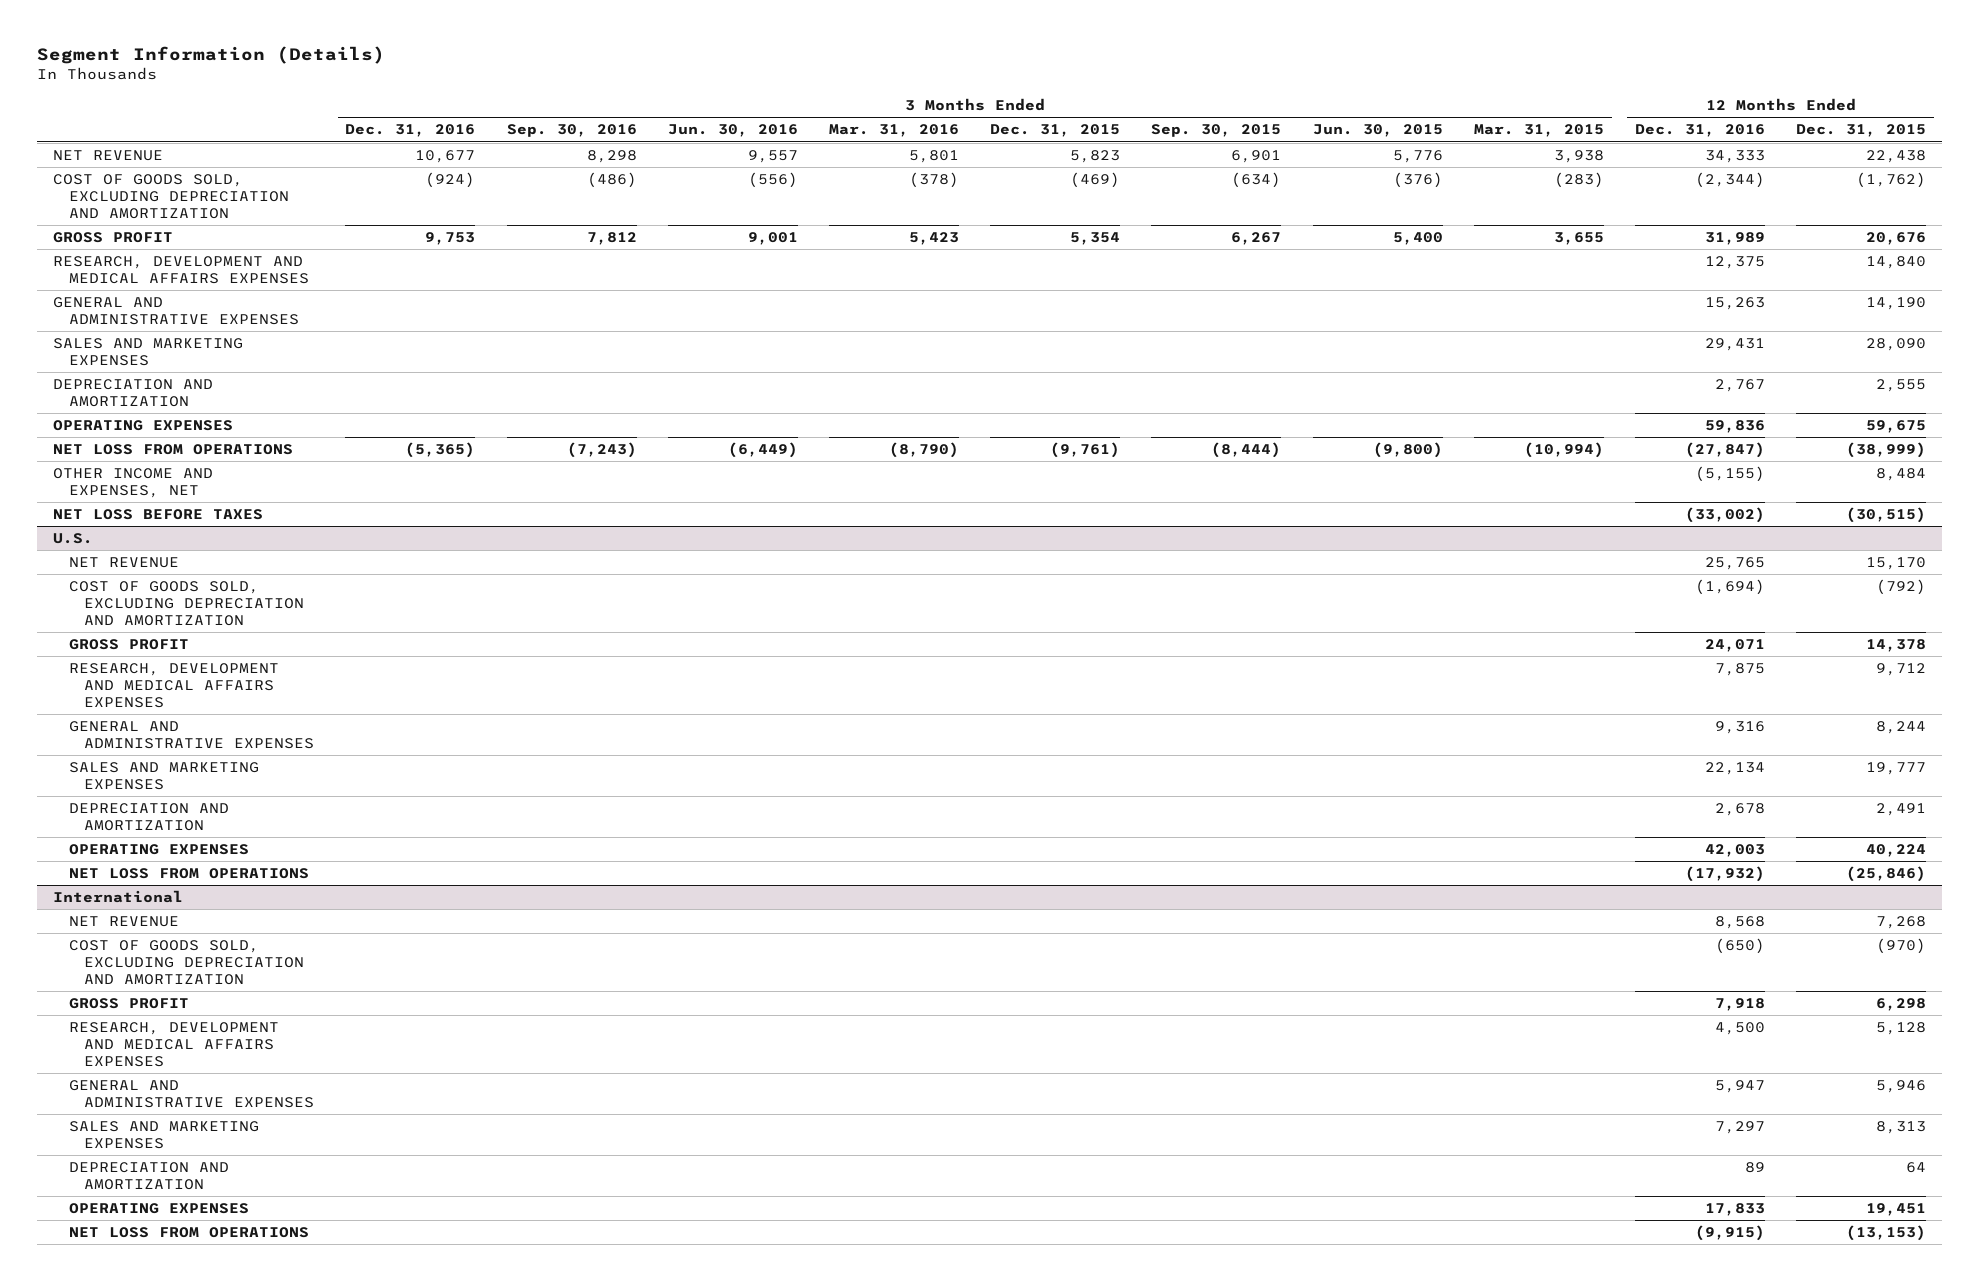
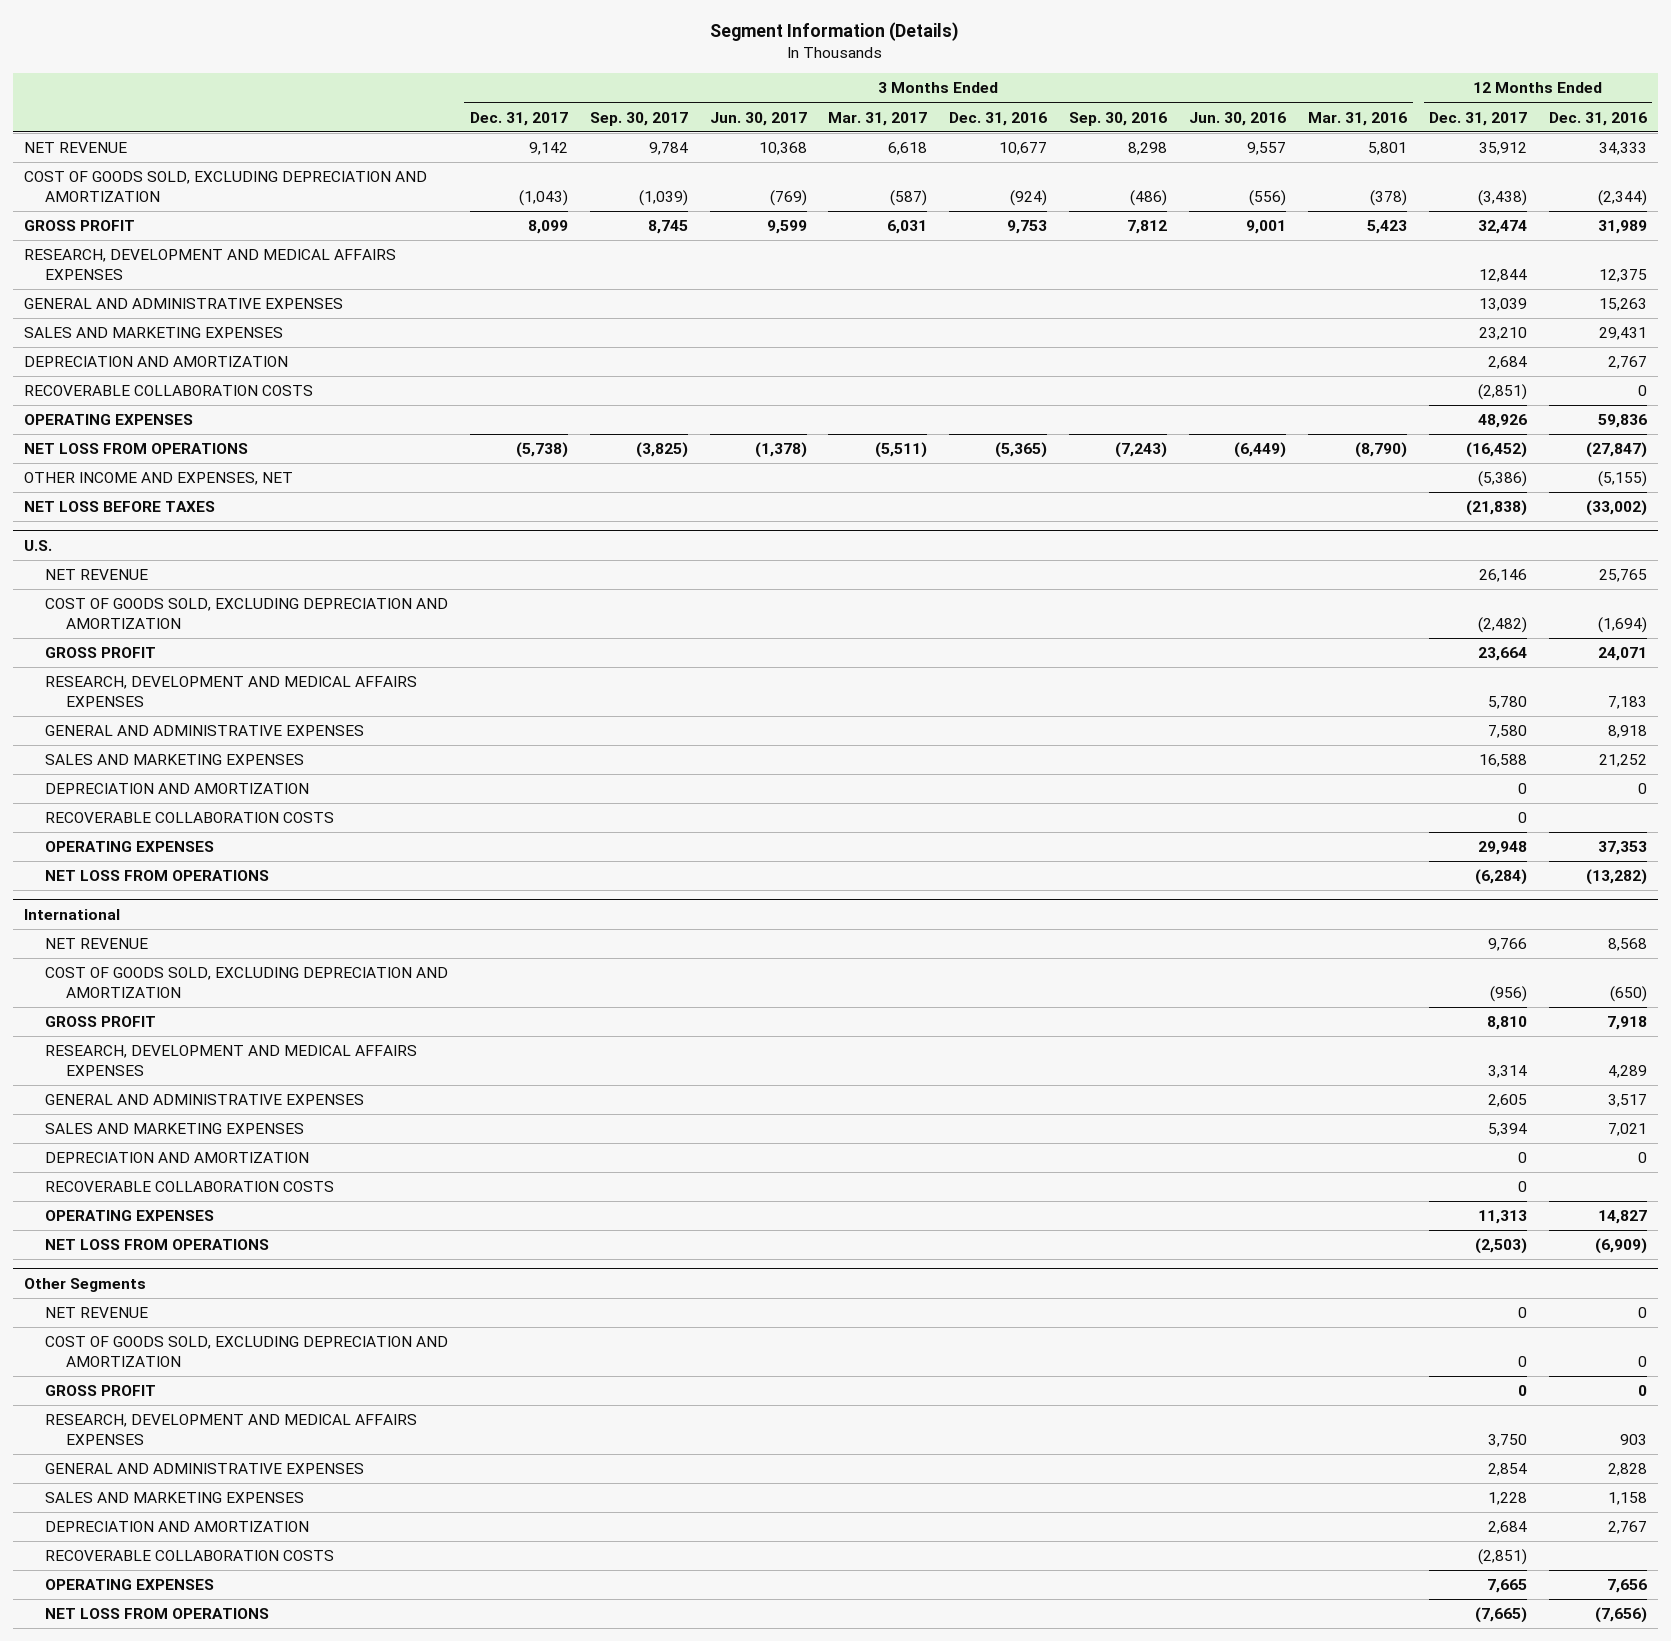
[990,124,1121,138] Dec. 31, 2015 -> none
[1151,124,1282,138] Sep. 30, 2015 -> none
[1312,124,1443,138] Jun. 30, 2015 -> none
[1473,124,1604,138] Mar. 31, 2015 -> none
[1796,124,1927,138] Dec. 31, 2015 -> none
none -> [469,111,568,126] Dec. 31, 2017
none -> [589,111,688,126] Sep. 30, 2017
none -> [709,111,807,126] Jun. 30, 2017
none -> [828,111,928,126] Mar. 31, 2017
none -> [1429,111,1528,126] Dec. 31, 2017
none -> [24,385,314,397] RECOVERABLE COLLABORATION COSTS
[1715,663,1766,677] 7,875 -> [1607,695,1647,709] 7,183
[1715,721,1766,735] 9,316 -> [1607,725,1647,739] 8,918
[1705,762,1766,776] 22,134 -> [1598,754,1647,768] 21,252
[1715,803,1766,817] 2,678 -> [1637,783,1647,795] 0
none -> [44,812,334,824] RECOVERABLE COLLABORATION COSTS
[1705,844,1766,858] 42,003 -> [1597,841,1647,856] 37,353
[1685,866,1766,883] (17,932) -> [1585,869,1647,886] (13,282)
[1715,1022,1766,1036] 4,500 -> [1607,1064,1647,1078] 4,289
[1715,1080,1766,1094] 5,947 -> [1607,1094,1647,1108] 3,517
[1715,1121,1766,1135] 7,297 -> [1607,1123,1647,1137] 7,021
[1745,1162,1766,1174] 89 -> [1637,1152,1647,1164] 0
none -> [44,1181,334,1193] RECOVERABLE COLLABORATION COSTS
[1705,1203,1766,1217] 17,833 -> [1597,1210,1647,1225] 14,827
[1695,1225,1766,1242] (9,915) -> [1594,1238,1647,1255] (6,909)
none -> [24,1277,147,1292] Other Segments
none -> [44,1307,148,1319] NET REVENUE
none -> [44,1336,448,1367] COST OF GOODS SOLD, EXCLUDING DEPRECIATION AND AMORTIZATION
none -> [44,1385,156,1397] GROSS PROFIT
none -> [44,1414,417,1445] RESEARCH, DEVELOPMENT AND MEDICAL AFFAIRS EXPENSES
none -> [44,1463,364,1475] GENERAL AND ADMINISTRATIVE EXPENSES
none -> [44,1492,304,1504] SALES AND MARKETING EXPENSES
none -> [44,1521,309,1533] DEPRECIATION AND AMORTIZATION
none -> [44,1550,334,1562] RECOVERABLE COLLABORATION COSTS
none -> [44,1579,214,1591] OPERATING EXPENSES
none -> [44,1608,269,1620] NET LOSS FROM OPERATIONS

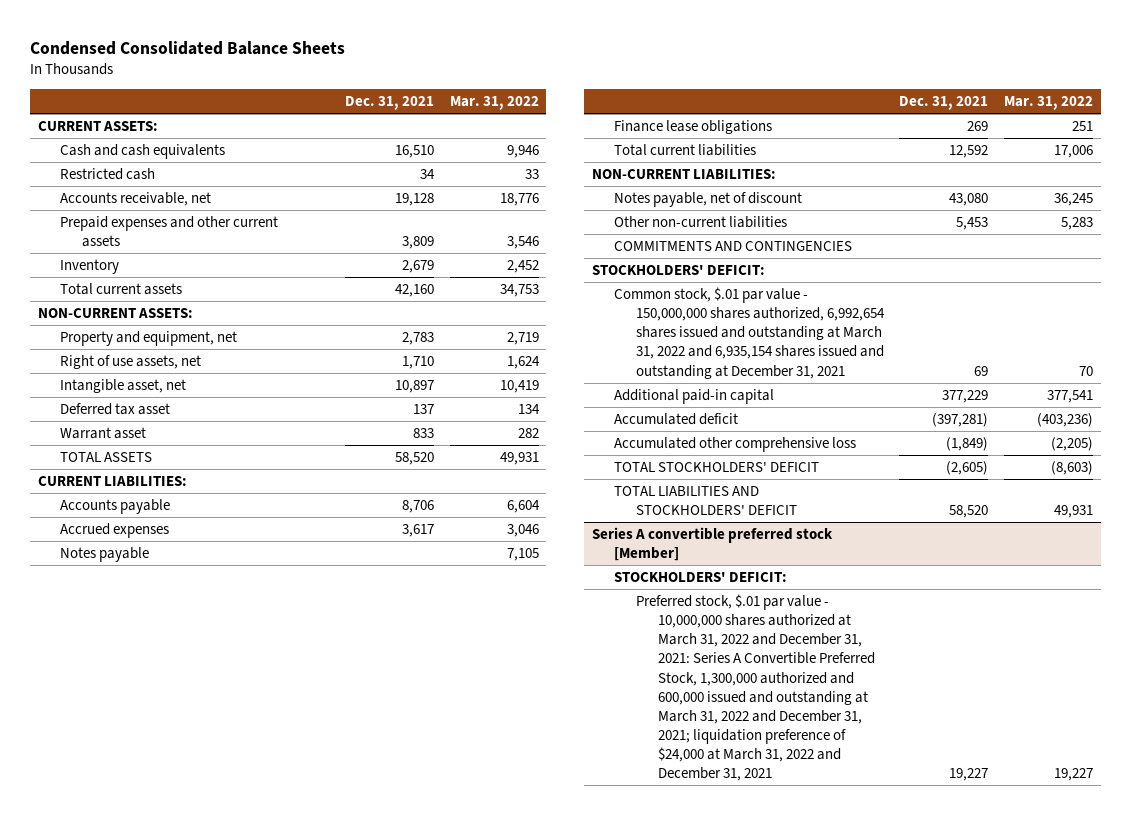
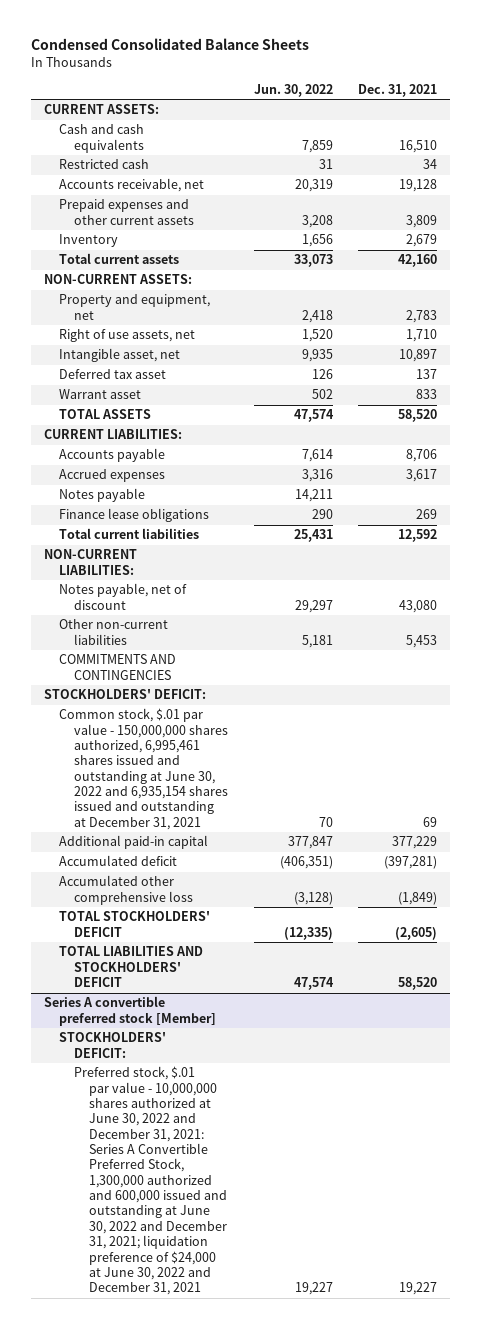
[449,96,539,111] Mar. 31, 2022 -> none
none -> [253,83,333,97] Jun. 30, 2022
[613,287,885,379] Common stock, $.01 par value - 150,000,000 shares authorized, 6,992,654 shares issued and outstanding at March 31, 2022 and 6,935,154 shares issued and outstanding at December 31, 2021 -> [59,708,229,830] Common stock, $.01 par value - 150,000,000 shares authorized, 6,995,461 shares issued and outstanding at June 30, 2022 and 6,935,154 shares issued and outstanding at December 31, 2021
[635,594,875,782] Preferred stock, $.01 par value - 10,000,000 shares authorized at March 31, 2022 and December 31, 2021: Series A Convertible Preferred Stock, 1,300,000 authorized and 600,000 issued and outstanding at March 31, 2022 and December 31, 2021; liquidation preference of $24,000 at March 31, 2022 and December 31, 2021 -> [74,1066,228,1296] Preferred stock, $.01 par value - 10,000,000 shares authorized at June 30, 2022 and December 31, 2021: Series A Convertible Preferred Stock, 1,300,000 authorized and 600,000 issued and outstanding at June 30, 2022 and December 31, 2021; liquidation preference of $24,000 at June 30, 2022 and December 31, 2021

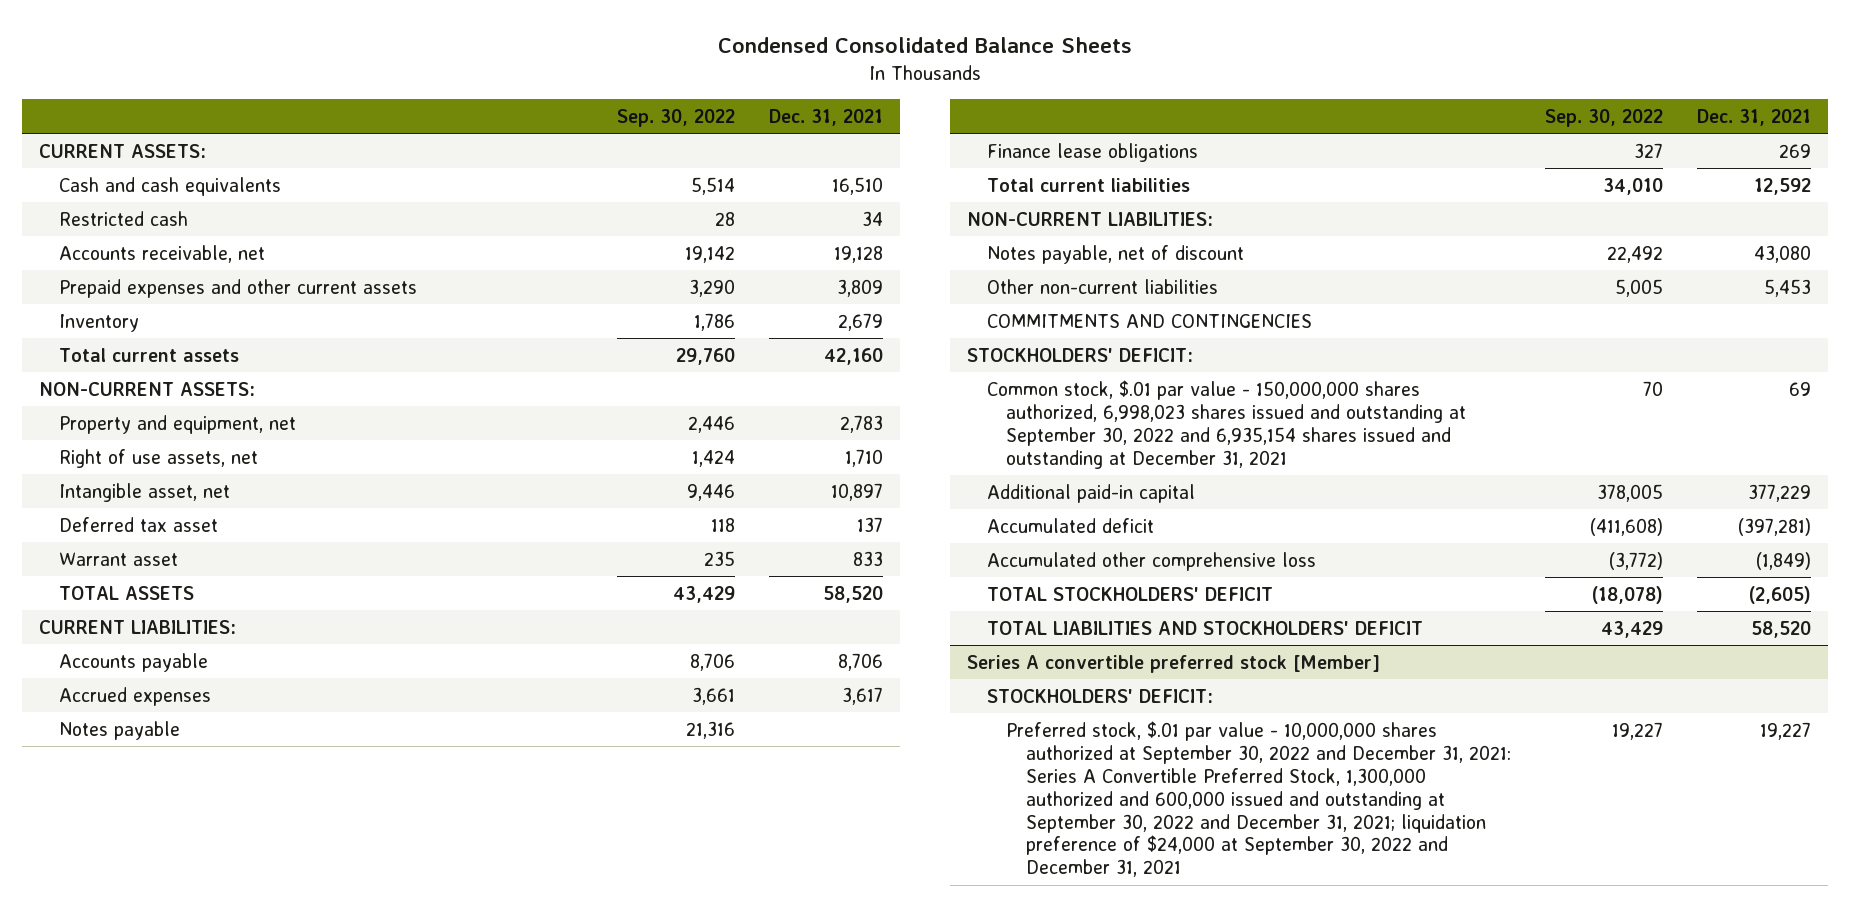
[253,83,333,97] Jun. 30, 2022 -> none
none -> [617,109,736,128] Sep. 30, 2022
[59,708,229,830] Common stock, $.01 par value - 150,000,000 shares authorized, 6,995,461 shares issued and outstanding at June 30, 2022 and 6,935,154 shares issued and outstanding at December 31, 2021 -> [986,379,1467,469] Common stock, $.01 par value - 150,000,000 shares authorized, 6,998,023 shares issued and outstanding at September 30, 2022 and 6,935,154 shares issued and outstanding at December 31, 2021
[74,1066,228,1296] Preferred stock, $.01 par value - 10,000,000 shares authorized at June 30, 2022 and December 31, 2021: Series A Convertible Preferred Stock, 1,300,000 authorized and 600,000 issued and outstanding at June 30, 2022 and December 31, 2021; liquidation preference of $24,000 at June 30, 2022 and December 31, 2021 -> [1006,720,1511,878] Preferred stock, $.01 par value - 10,000,000 shares authorized at September 30, 2022 and December 31, 2021: Series A Convertible Preferred Stock, 1,300,000 authorized and 600,000 issued and outstanding at September 30, 2022 and December 31, 2021; liquidation preference of $24,000 at September 30, 2022 and December 31, 2021

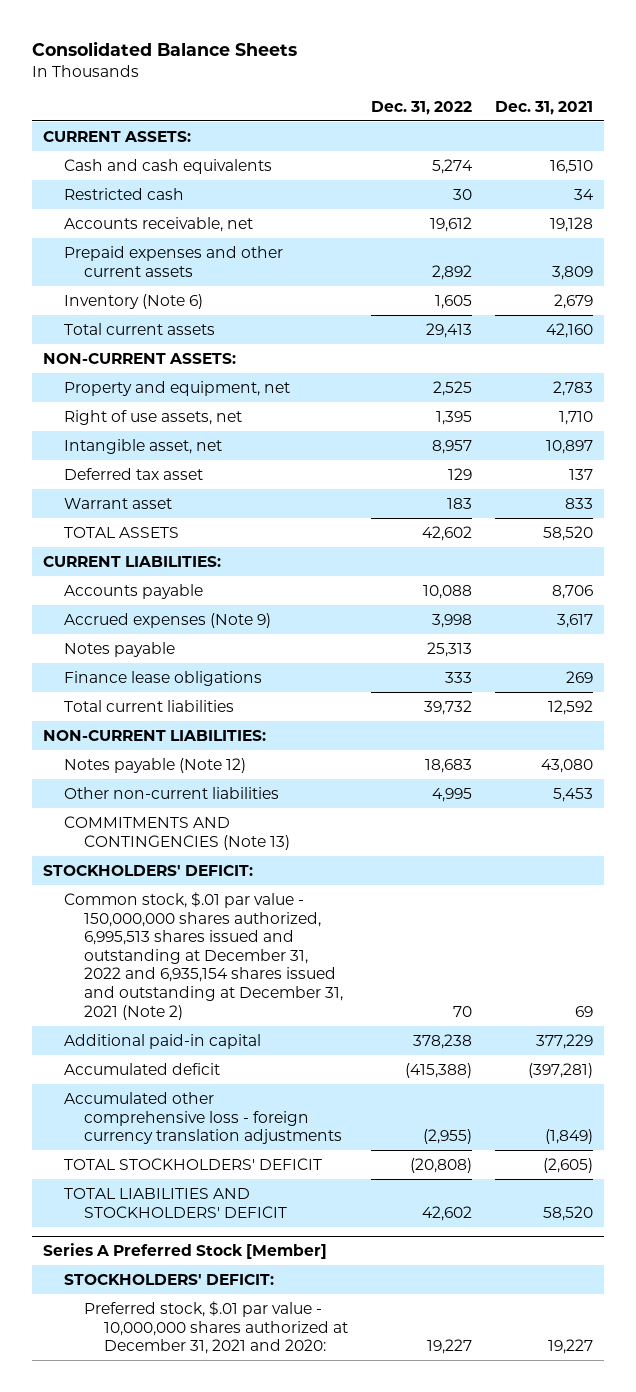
[718,36,1133,53] Condensed Consolidated Balance Sheets -> [31,40,297,56] Consolidated Balance Sheets
[617,109,736,128] Sep. 30, 2022 -> none
none -> [371,100,473,115] Dec. 31, 2022
[58,313,139,332] Inventory -> [63,293,203,309] Inventory (Note 6)
[58,686,211,706] Accrued expenses -> [63,612,271,628] Accrued expenses (Note 9)
[986,244,1244,264] Notes payable, net of discount -> [63,757,246,773] Notes payable (Note 12)
[986,313,1312,328] COMMITMENTS AND CONTINGENCIES -> [63,815,290,850] COMMITMENTS AND CONTINGENCIES (Note 13)
[986,379,1467,469] Common stock, $.01 par value - 150,000,000 shares authorized, 6,998,023 shares issued and outstanding at September 30, 2022 and 6,935,154 shares issued and outstanding at December 31, 2021 -> [63,891,343,1020] Common stock, $.01 par value - 150,000,000 shares authorized, 6,995,513 shares issued and outstanding at December 31, 2022 and 6,935,154 shares issued and outstanding at December 31, 2021 (Note 2)
[986,551,1316,571] Accumulated other comprehensive loss -> [63,1091,342,1145] Accumulated other comprehensive loss - foreign currency translation adjustments
[966,654,1380,673] Series A convertible preferred stock [Member] -> [43,1243,328,1260] Series A Preferred Stock [Member]
[1006,720,1511,878] Preferred stock, $.01 par value - 10,000,000 shares authorized at September 30, 2022 and December 31, 2021: Series A Convertible Preferred Stock, 1,300,000 authorized and 600,000 issued and outstanding at September 30, 2022 and December 31, 2021; liquidation preference of $24,000 at September 30, 2022 and December 31, 2021 -> [83,1300,349,1355] Preferred stock, $.01 par value - 10,000,000 shares authorized at December 31, 2021 and 2020:

